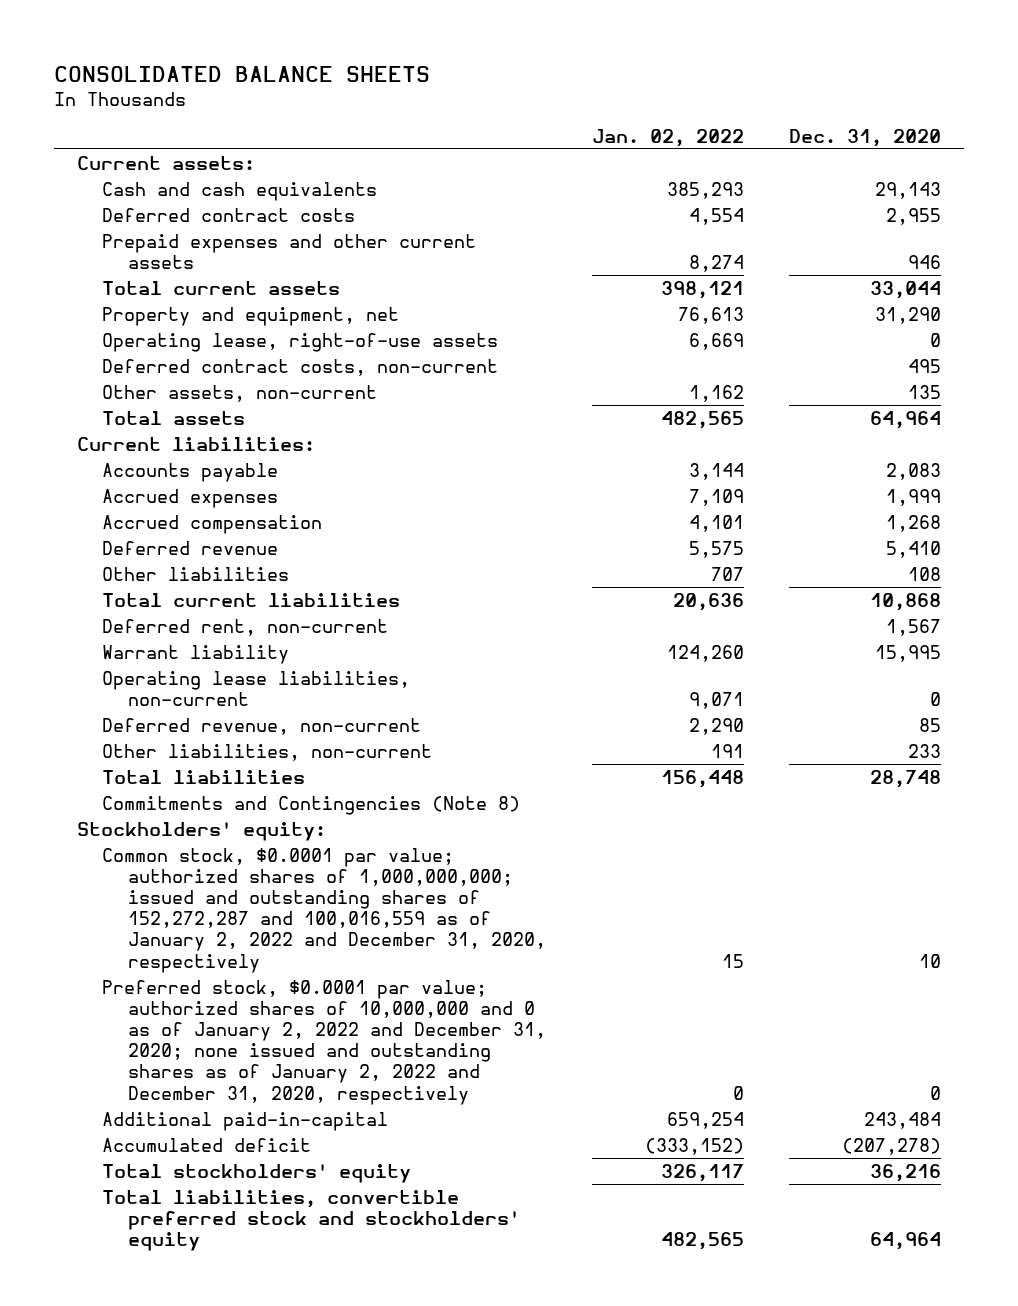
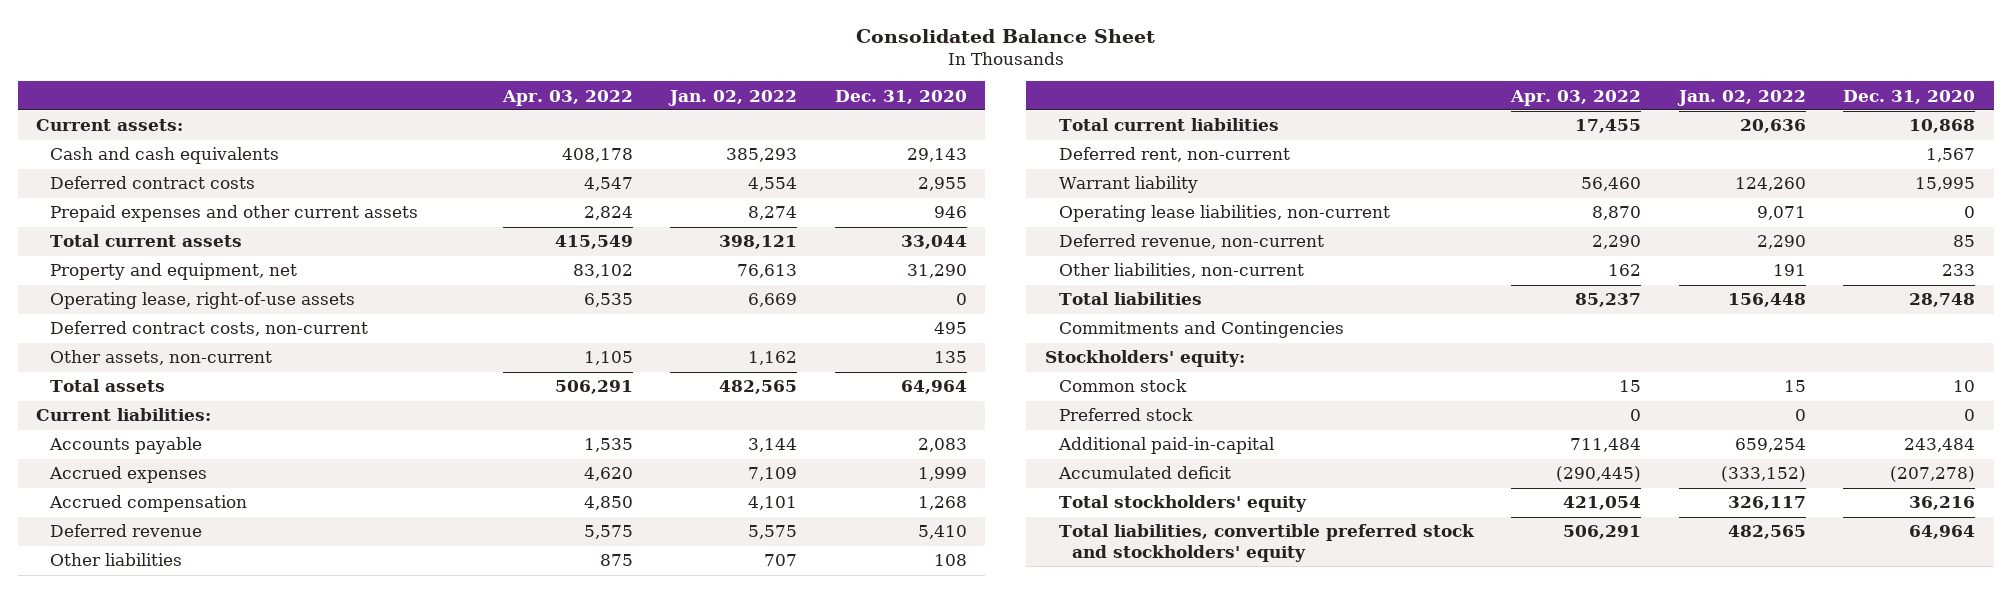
[54,65,431,82] CONSOLIDATED BALANCE SHEETS -> [855,29,1155,44] Consolidated Balance Sheet
none -> [501,89,633,106] Apr. 03, 2022
[102,795,521,815] Commitments and Contingencies (Note 8) -> [1058,321,1344,339] Commitments and Contingencies
[102,847,547,973] Common stock, $0.0001 par value; authorized shares of 1,000,000,000; issued and outstanding shares of 152,272,287 and 100,016,559 as of January 2, 2022 and December 31, 2020, respectively -> [1058,379,1187,393] Common stock
[102,979,547,1105] Preferred stock, $0.0001 par value; authorized shares of 10,000,000 and 0 as of January 2, 2022 and December 31, 2020; none issued and outstanding shares as of January 2, 2022 and December 31, 2020, respectively -> [1058,408,1193,422] Preferred stock

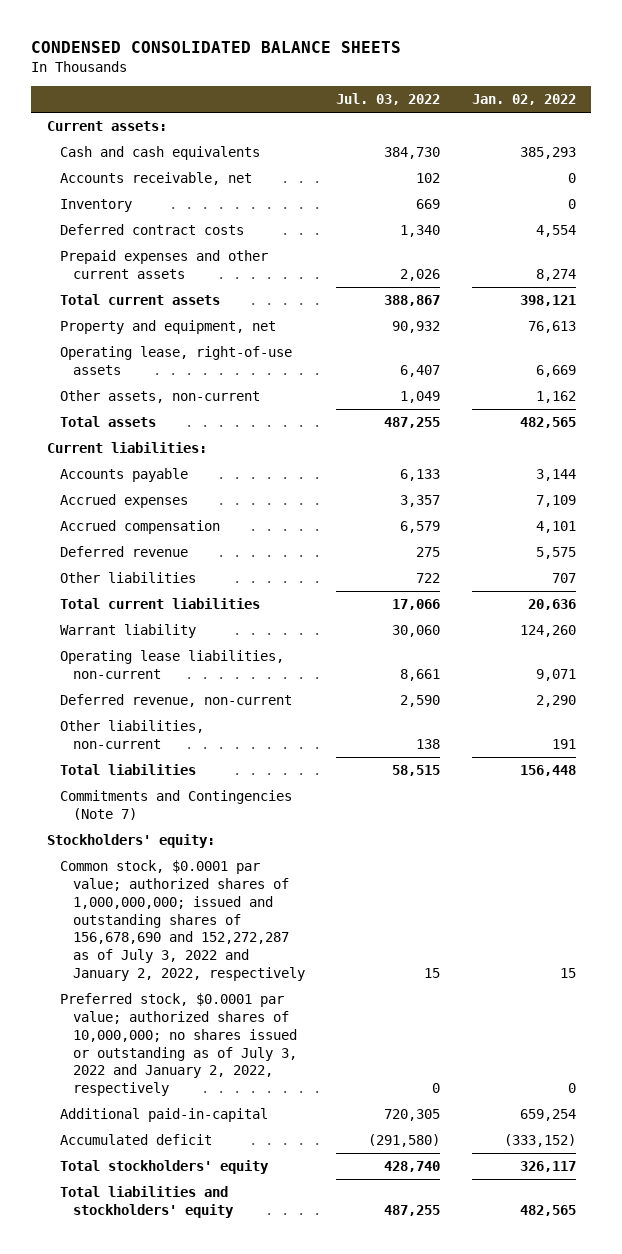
[855,29,1155,44] Consolidated Balance Sheet -> [30,40,401,53] CONDENSED CONSOLIDATED BALANCE SHEETS
[501,89,633,106] Apr. 03, 2022 -> none
[834,89,967,104] Dec. 31, 2020 -> none
none -> [336,93,441,106] Jul. 03, 2022
none -> [59,172,252,186] Accounts receivable, net
none -> [59,199,132,213] Inventory
[50,321,369,337] Deferred contract costs, non-current -> none
[1058,147,1290,163] Deferred rent, non-current -> none
[1058,321,1344,339] Commitments and Contingencies -> [59,790,292,820] Commitments and Contingencies (Note 7)
[1058,379,1187,393] Common stock -> [59,860,306,982] Common stock, $0.0001 par value; authorized shares of 1,000,000,000; issued and outstanding shares of 156,678,690 and 152,272,287 as of July 3, 2022 and January 2, 2022, respectively
[1058,408,1193,422] Preferred stock -> [59,993,298,1097] Preferred stock, $0.0001 par value; authorized shares of 10,000,000; no shares issued or outstanding as of July 3, 2022 and January 2, 2022, respectively
[1058,524,1475,563] Total liabilities, convertible preferred stock and stockholders' equity -> [59,1186,235,1218] Total liabilities and stockholders' equity

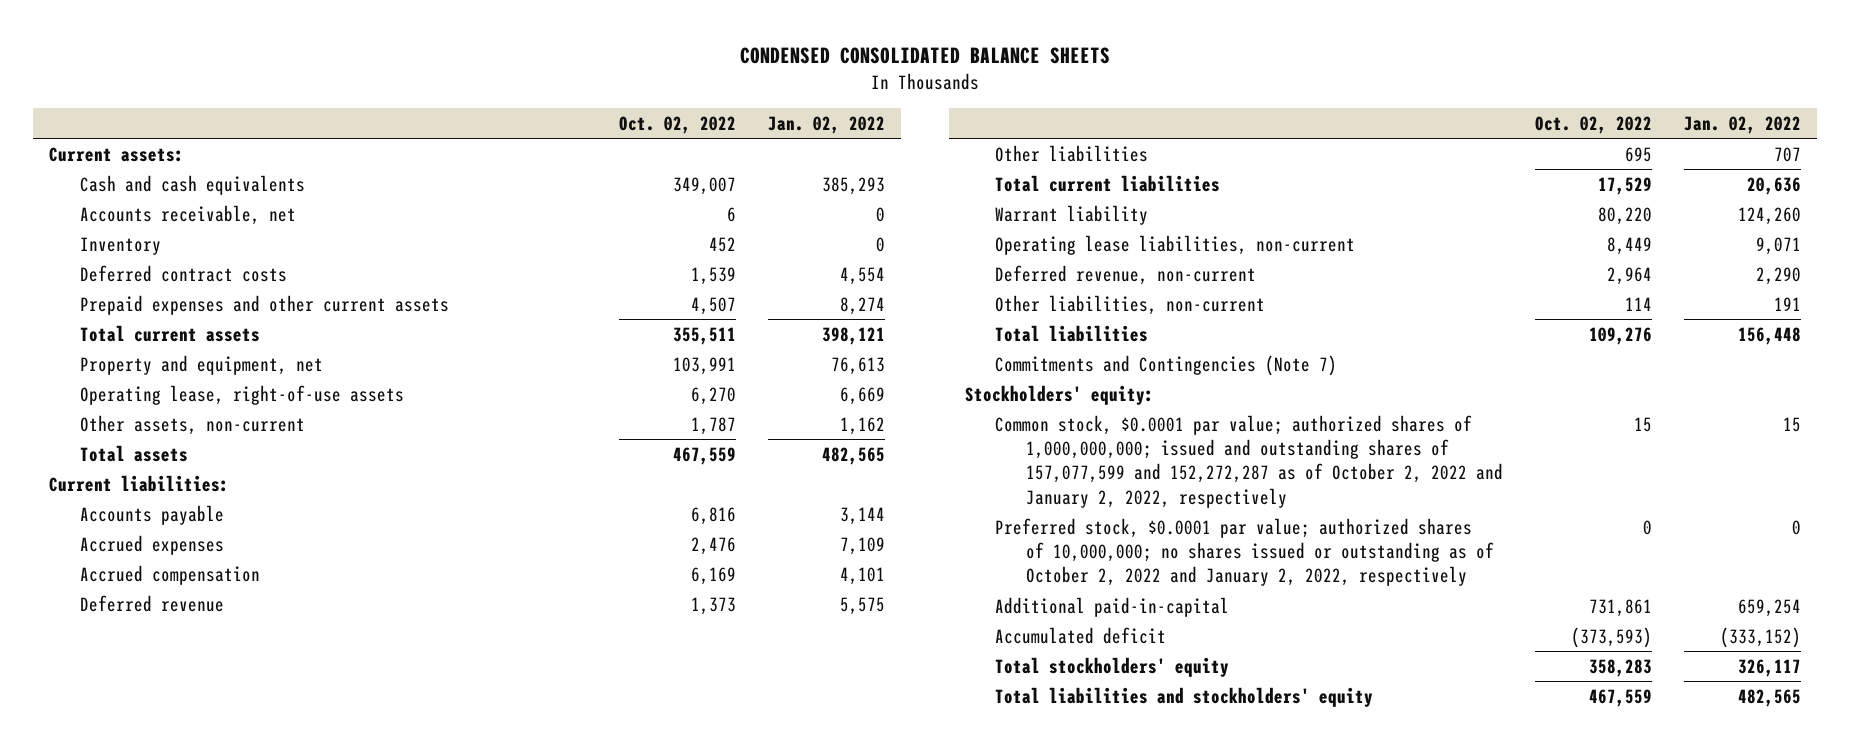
[336,93,441,106] Jul. 03, 2022 -> none
none -> [619,115,737,134] Oct. 02, 2022
[59,860,306,982] Common stock, $0.0001 par value; authorized shares of 1,000,000,000; issued and outstanding shares of 156,678,690 and 152,272,287 as of July 3, 2022 and January 2, 2022, respectively -> [995,414,1504,508] Common stock, $0.0001 par value; authorized shares of 1,000,000,000; issued and outstanding shares of 157,077,599 and 152,272,287 as of October 2, 2022 and January 2, 2022, respectively
[59,993,298,1097] Preferred stock, $0.0001 par value; authorized shares of 10,000,000; no shares issued or outstanding as of July 3, 2022 and January 2, 2022, respectively -> [995,517,1495,587] Preferred stock, $0.0001 par value; authorized shares of 10,000,000; no shares issued or outstanding as of October 2, 2022 and January 2, 2022, respectively

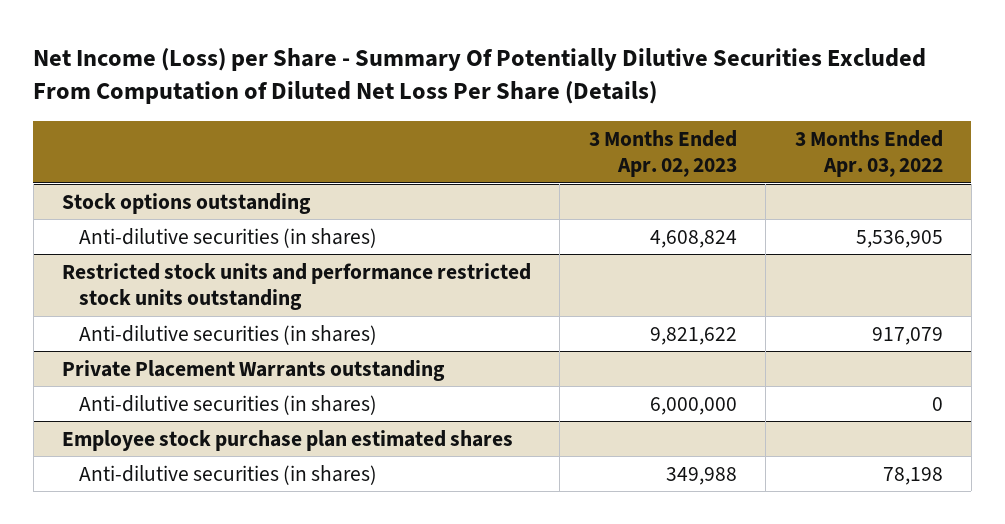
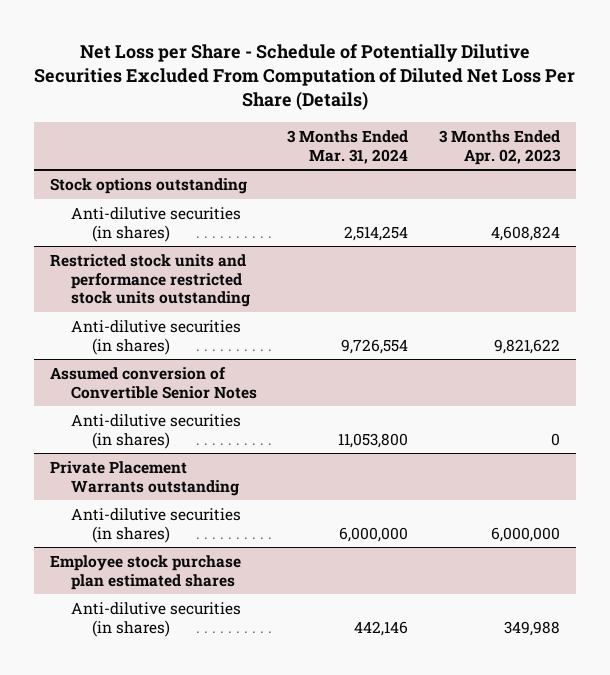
[33,48,927,105] Net Income (Loss) per Share - Summary Of Potentially Dilutive Securities Excluded From Computation of Diluted Net Loss Per Share (Details) -> [33,44,575,111] Net Loss per Share - Schedule of Potentially Dilutive Securities Excluded From Computation of Diluted Net Loss Per Share (Details)
[794,129,943,178] 3 Months Ended Apr. 03, 2022 -> none
none -> [287,129,409,164] 3 Months Ended Mar. 31, 2024
none -> [49,366,257,399] Assumed conversion of Convertible Senior Notes
none -> [70,413,241,449] Anti-dilutive securities (in shares)

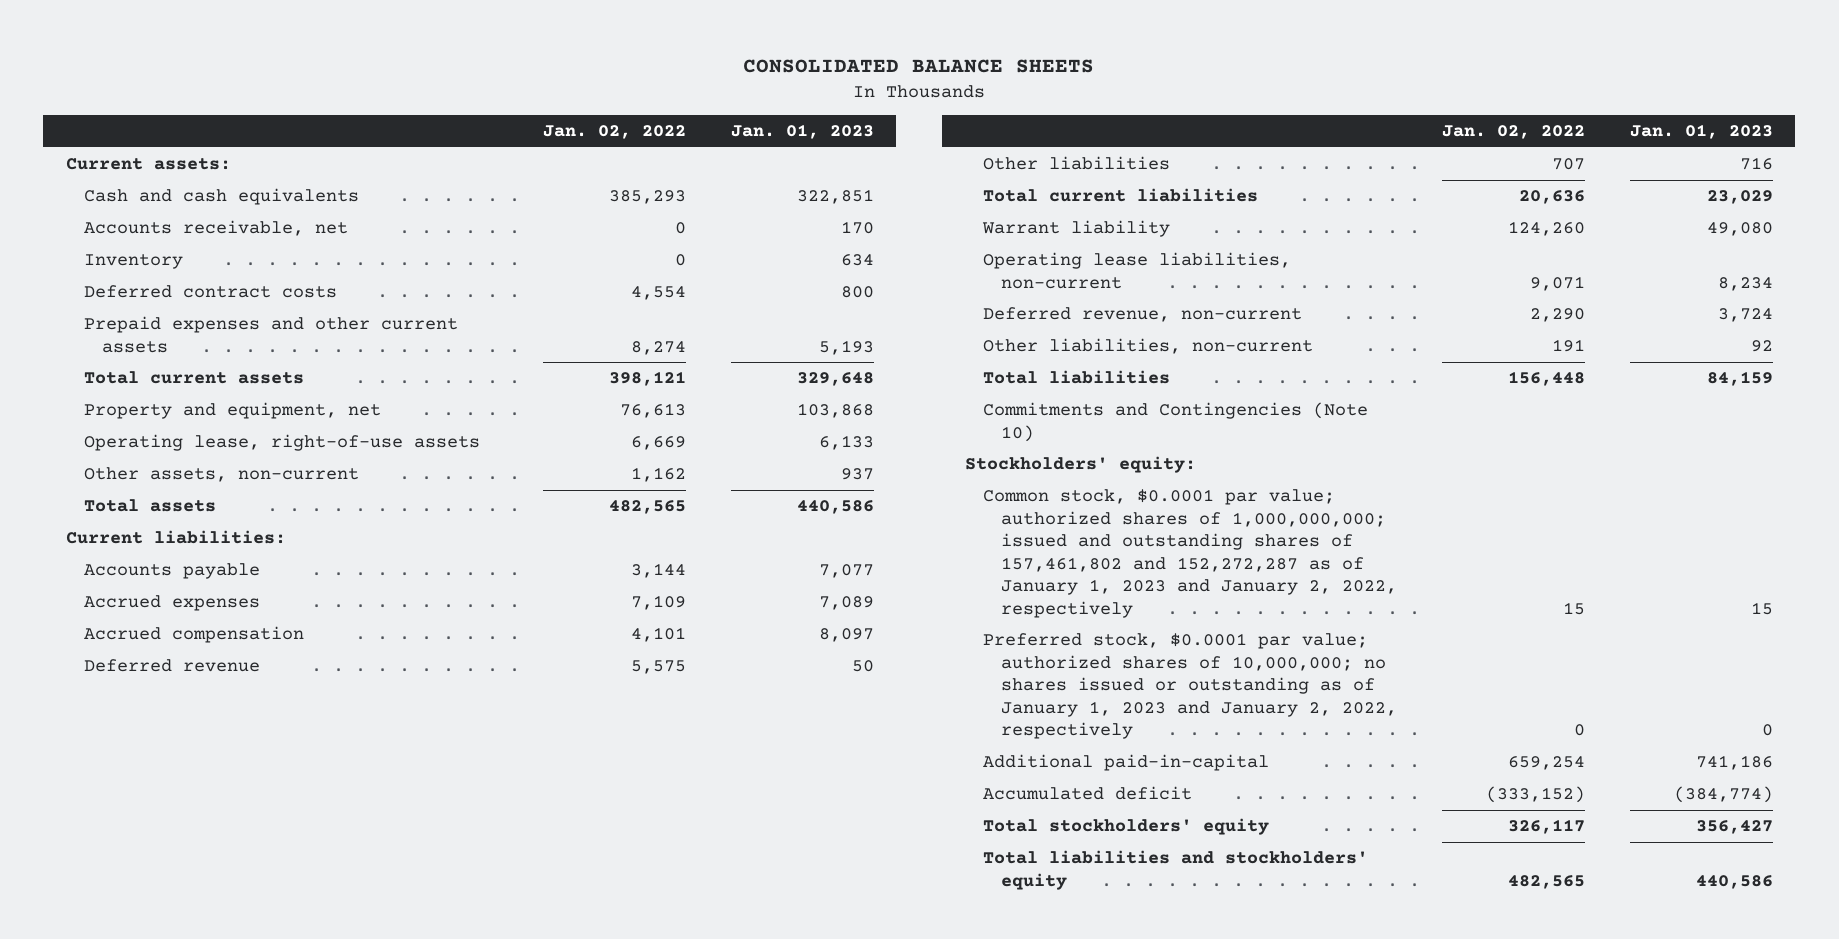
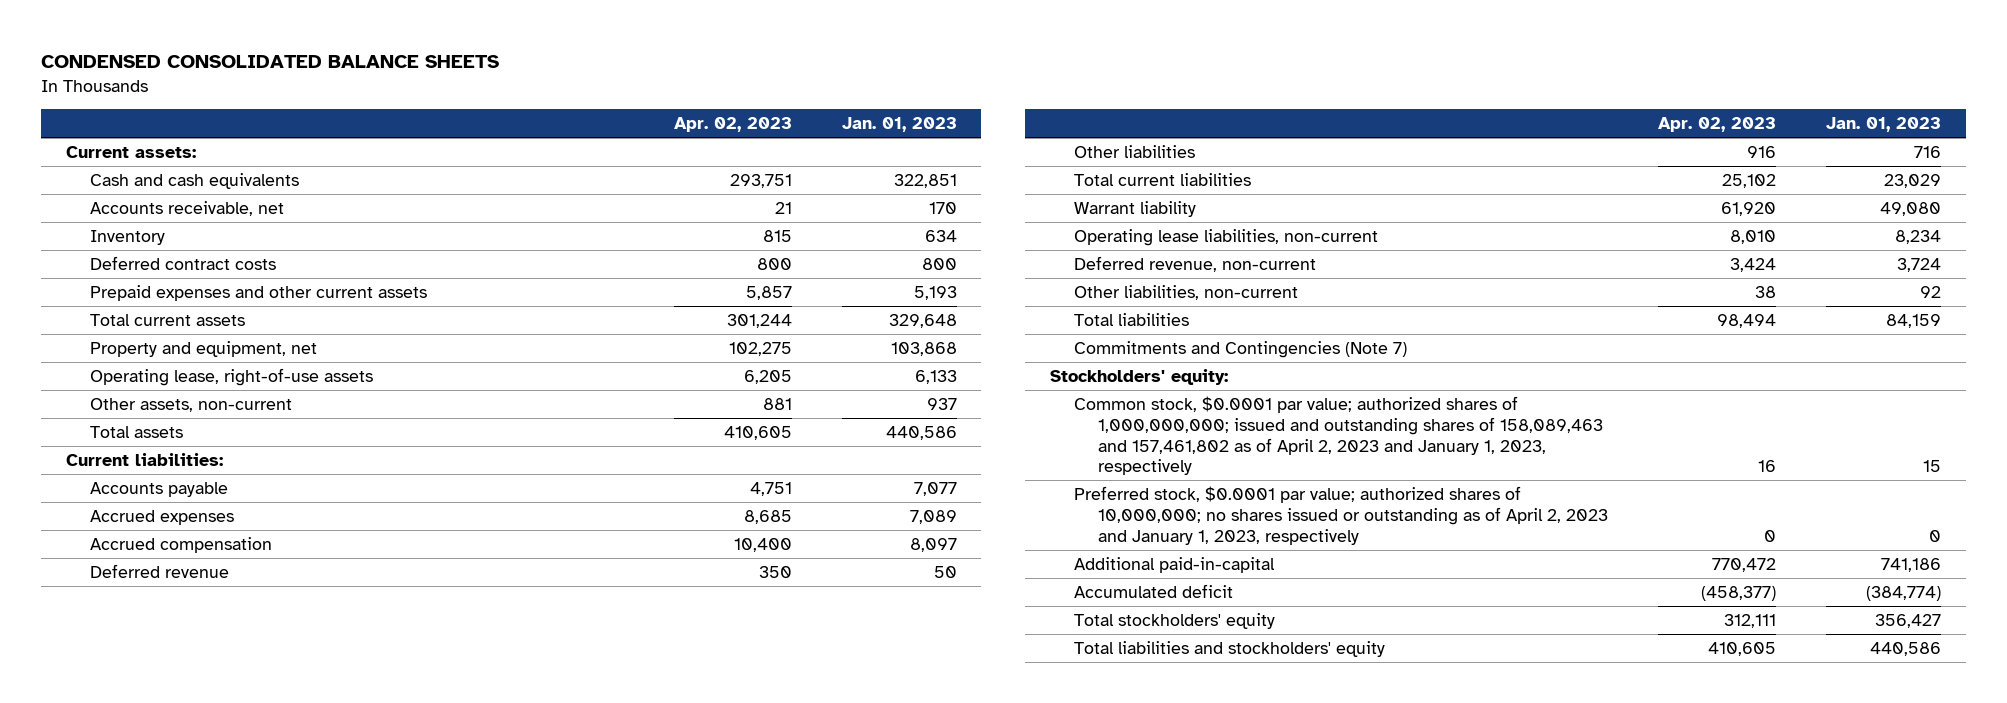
[743,58,1095,73] CONSOLIDATED BALANCE SHEETS -> [40,54,499,68] CONDENSED CONSOLIDATED BALANCE SHEETS
[542,125,686,140] Jan. 02, 2022 -> none
none -> [673,117,792,133] Apr. 02, 2023
[982,402,1368,442] Commitments and Contingencies (Note 10) -> [1074,341,1408,359] Commitments and Contingencies (Note 7)
[982,489,1398,618] Common stock, $0.0001 par value; authorized shares of 1,000,000,000; issued and outstanding shares of 157,461,802 and 152,272,287 as of January 1, 2023 and January 2, 2022, respectively -> [1074,396,1604,476] Common stock, $0.0001 par value; authorized shares of 1,000,000,000; issued and outstanding shares of 158,089,463 and 157,461,802 as of April 2, 2023 and January 1, 2023, respectively
[982,633,1398,740] Preferred stock, $0.0001 par value; authorized shares of 10,000,000; no shares issued or outstanding as of January 1, 2023 and January 2, 2022, respectively -> [1074,486,1609,545] Preferred stock, $0.0001 par value; authorized shares of 10,000,000; no shares issued or outstanding as of April 2, 2023 and January 1, 2023, respectively

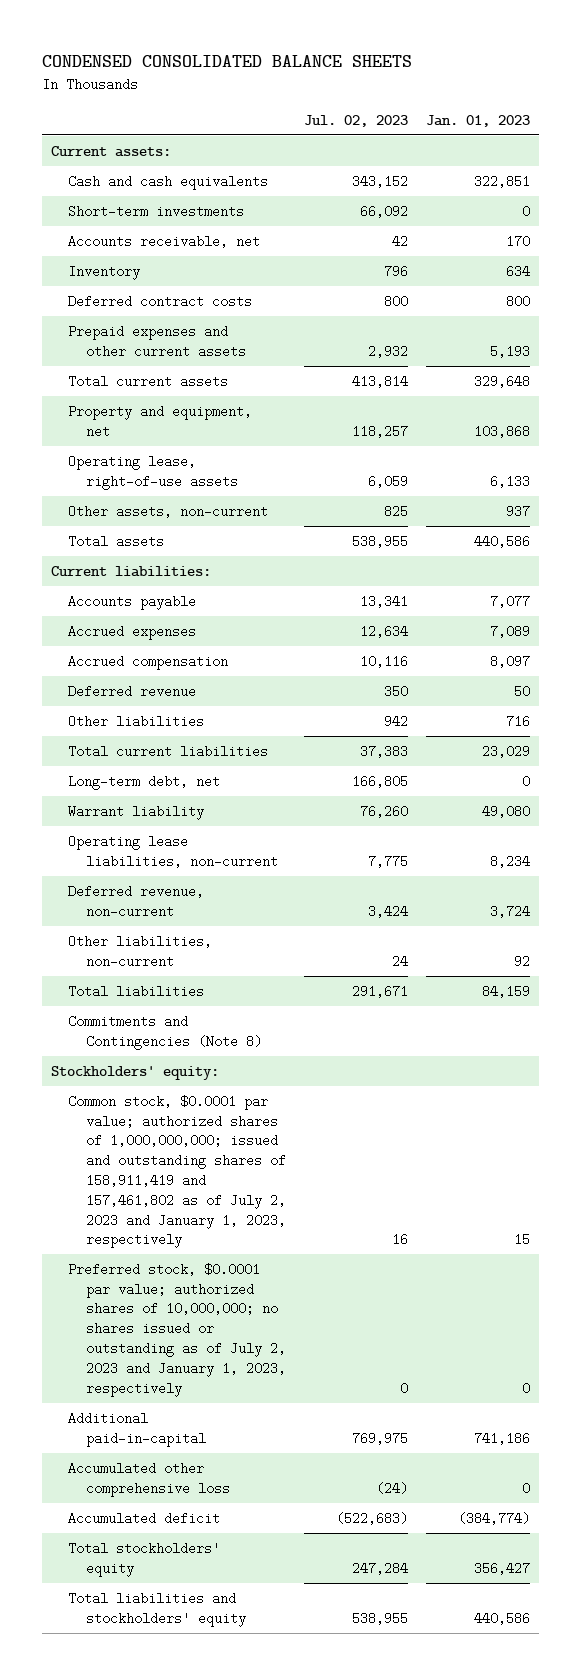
[673,117,792,133] Apr. 02, 2023 -> none
none -> [303,114,408,127] Jul. 02, 2023
none -> [68,204,245,218] Short-term investments
none -> [68,774,221,790] Long-term debt, net
[1074,341,1408,359] Commitments and Contingencies (Note 7) -> [68,1014,262,1050] Commitments and Contingencies (Note 8)
[1074,396,1604,476] Common stock, $0.0001 par value; authorized shares of 1,000,000,000; issued and outstanding shares of 158,089,463 and 157,461,802 as of April 2, 2023 and January 1, 2023, respectively -> [68,1094,286,1249] Common stock, $0.0001 par value; authorized shares of 1,000,000,000; issued and outstanding shares of 158,911,419 and 157,461,802 as of July 2, 2023 and January 1, 2023, respectively
[1074,486,1609,545] Preferred stock, $0.0001 par value; authorized shares of 10,000,000; no shares issued or outstanding as of April 2, 2023 and January 1, 2023, respectively -> [68,1262,286,1397] Preferred stock, $0.0001 par value; authorized shares of 10,000,000; no shares issued or outstanding as of July 2, 2023 and January 1, 2023, respectively
none -> [68,1461,230,1497] Accumulated other comprehensive loss

